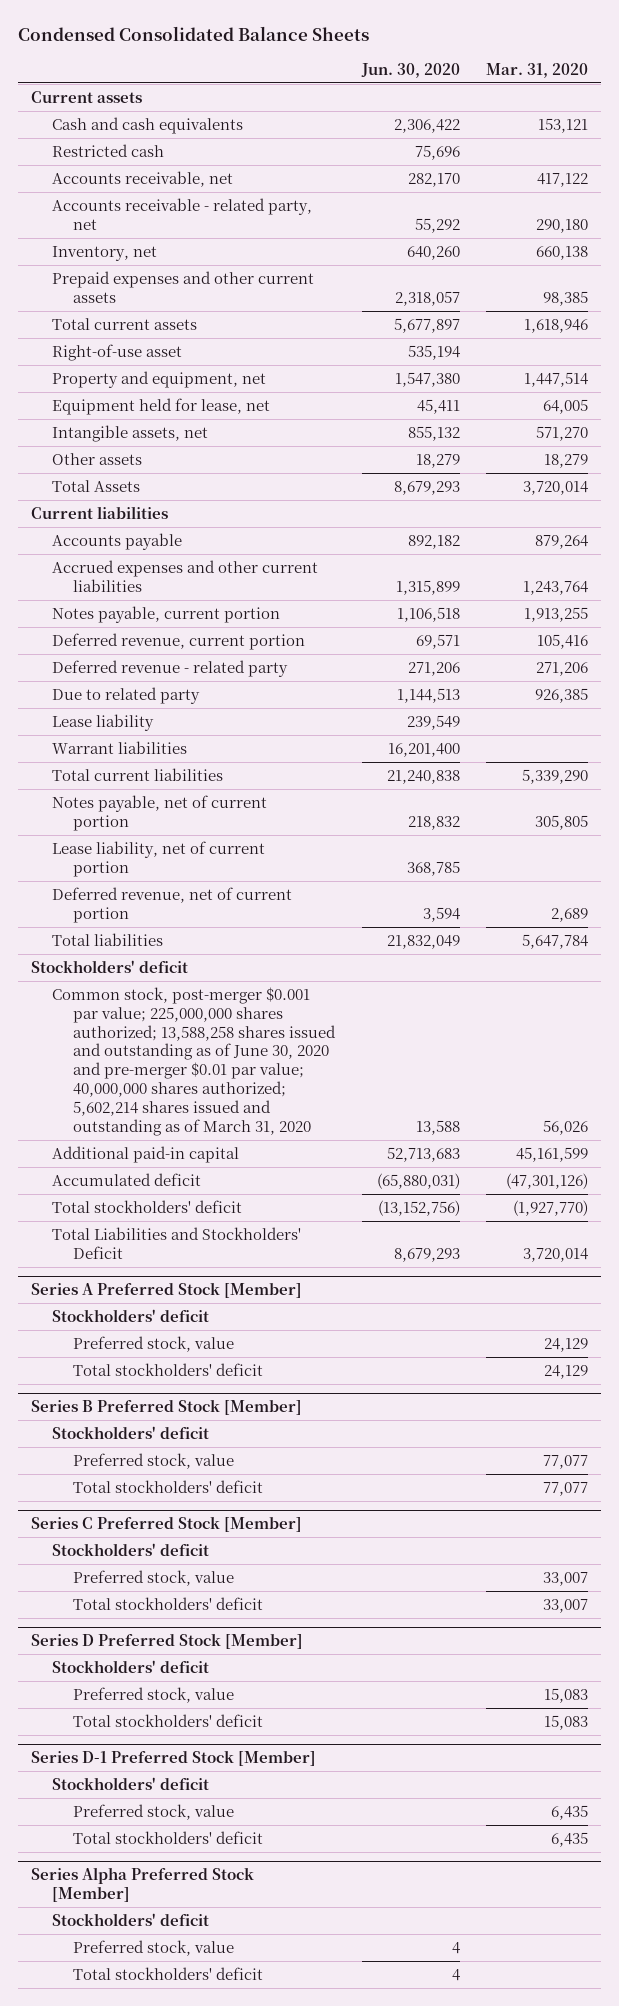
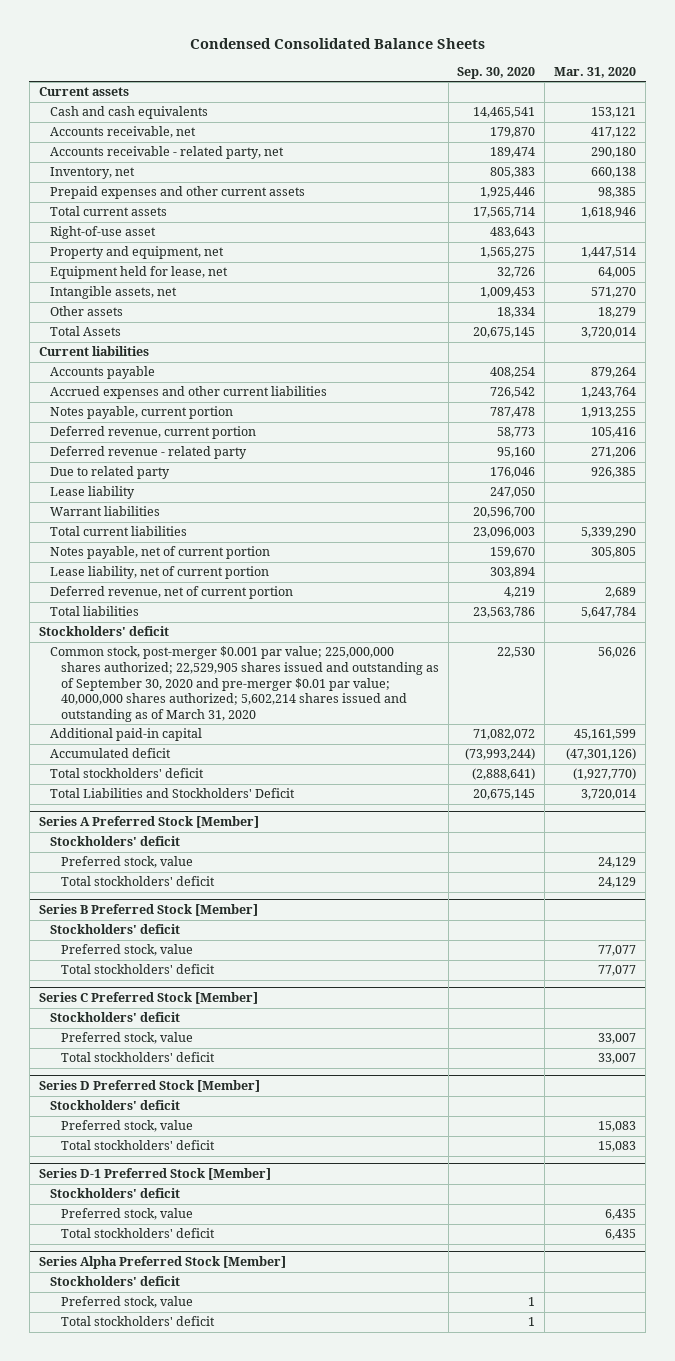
[360,62,460,78] Jun. 30, 2020 -> none
none -> [457,66,536,79] Sep. 30, 2020
[52,143,165,157] Restricted cash -> none
[52,986,337,1136] Common stock, post-merger $0.001 par value; 225,000,000 shares authorized; 13,588,258 shares issued and outstanding as of June 30, 2020 and pre-merger $0.01 par value; 40,000,000 shares authorized; 5,602,214 shares issued and outstanding as of March 31, 2020 -> [49,646,439,722] Common stock, post-merger $0.001 par value; 225,000,000 shares authorized; 22,529,905 shares issued and outstanding as of September 30, 2020 and pre-merger $0.01 par value; 40,000,000 shares authorized; 5,602,214 shares issued and outstanding as of March 31, 2020

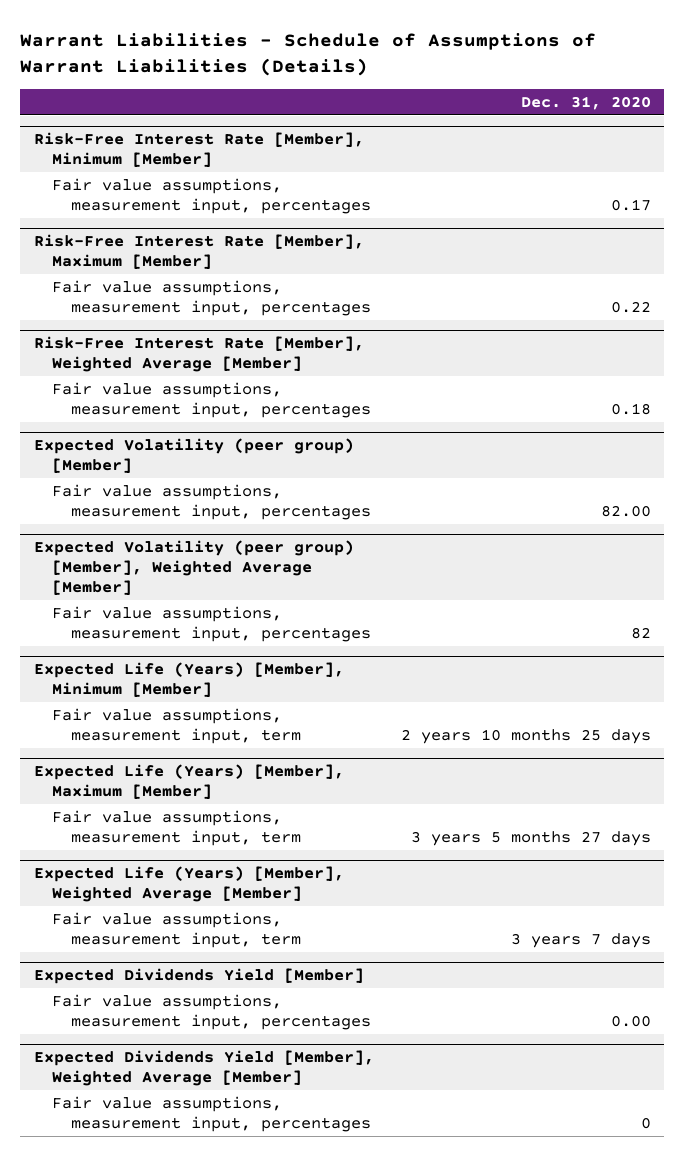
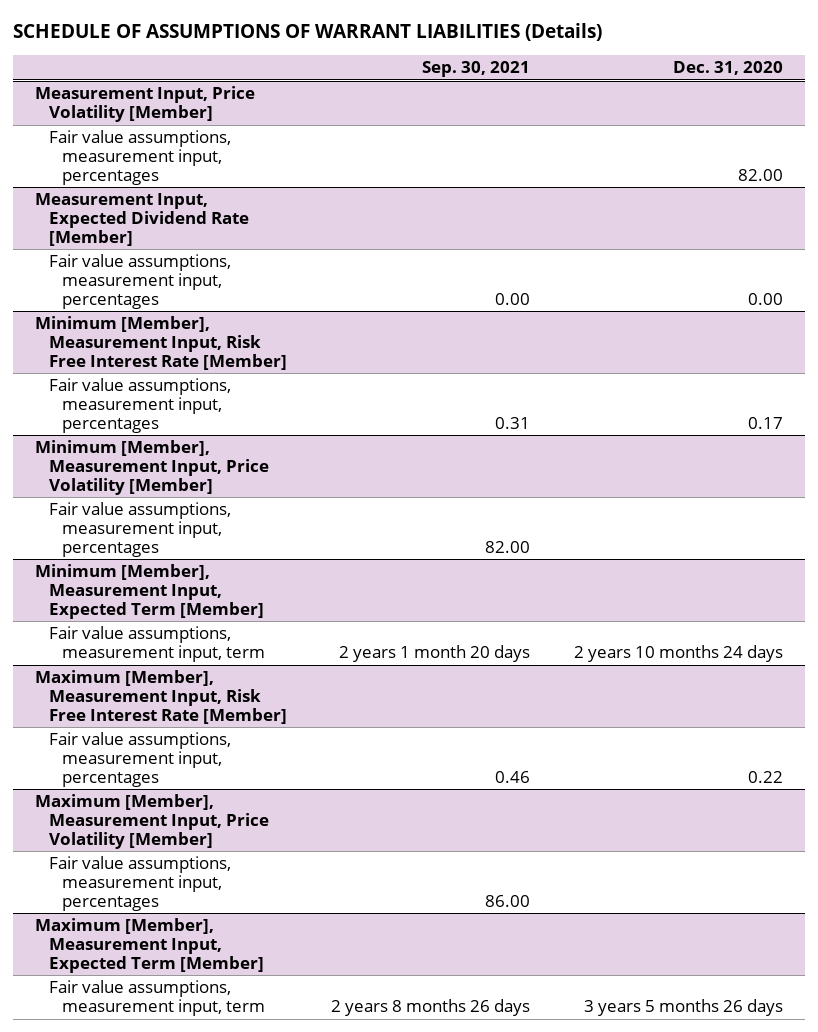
[20,33,597,77] Warrant Liabilities - Schedule of Assumptions of Warrant Liabilities (Details) -> [13,23,603,42] SCHEDULE OF ASSUMPTIONS OF WARRANT LIABILITIES (Details)
none -> [421,61,530,78] Sep. 30, 2021
[33,131,364,167] Risk-Free Interest Rate [Member], Minimum [Member] -> none
[52,177,371,214] Fair value assumptions, measurement input, percentages -> none
[33,233,364,269] Risk-Free Interest Rate [Member], Maximum [Member] -> none
[52,279,371,316] Fair value assumptions, measurement input, percentages -> none
[33,335,364,372] Risk-Free Interest Rate [Member], Weighted Average [Member] -> none
[52,381,371,418] Fair value assumptions, measurement input, percentages -> none
[33,437,354,473] Expected Volatility (peer group) [Member] -> [35,86,256,123] Measurement Input, Price Volatility [Member]
[33,539,354,595] Expected Volatility (peer group) [Member], Weighted Average [Member] -> none
[52,605,371,642] Fair value assumptions, measurement input, percentages -> none
[33,661,344,697] Expected Life (Years) [Member], Minimum [Member] -> none
[52,707,301,744] Fair value assumptions, measurement input, term -> none
[33,763,344,799] Expected Life (Years) [Member], Maximum [Member] -> none
[52,809,301,846] Fair value assumptions, measurement input, term -> none
[33,865,344,902] Expected Life (Years) [Member], Weighted Average [Member] -> none
[52,911,301,948] Fair value assumptions, measurement input, term -> none
[33,967,364,984] Expected Dividends Yield [Member] -> [35,193,249,246] Measurement Input, Expected Dividend Rate [Member]
[33,1049,374,1086] Expected Dividends Yield [Member], Weighted Average [Member] -> none
none -> [35,316,287,370] Minimum [Member], Measurement Input, Risk Free Interest Rate [Member]
[640,1116,651,1129] 0 -> [748,416,784,429] 0.17
none -> [35,440,269,495] Minimum [Member], Measurement Input, Price Volatility [Member]
none -> [48,502,231,557] Fair value assumptions, measurement input, percentages
none -> [35,564,264,619] Minimum [Member], Measurement Input, Expected Term [Member]
none -> [48,626,266,663] Fair value assumptions, measurement input, term
none -> [35,670,287,724] Maximum [Member], Measurement Input, Risk Free Interest Rate [Member]
none -> [48,732,231,787] Fair value assumptions, measurement input, percentages
none -> [35,794,269,849] Maximum [Member], Measurement Input, Price Volatility [Member]
none -> [48,856,231,911] Fair value assumptions, measurement input, percentages
none -> [35,918,264,973] Maximum [Member], Measurement Input, Expected Term [Member]
none -> [48,980,266,1017] Fair value assumptions, measurement input, term

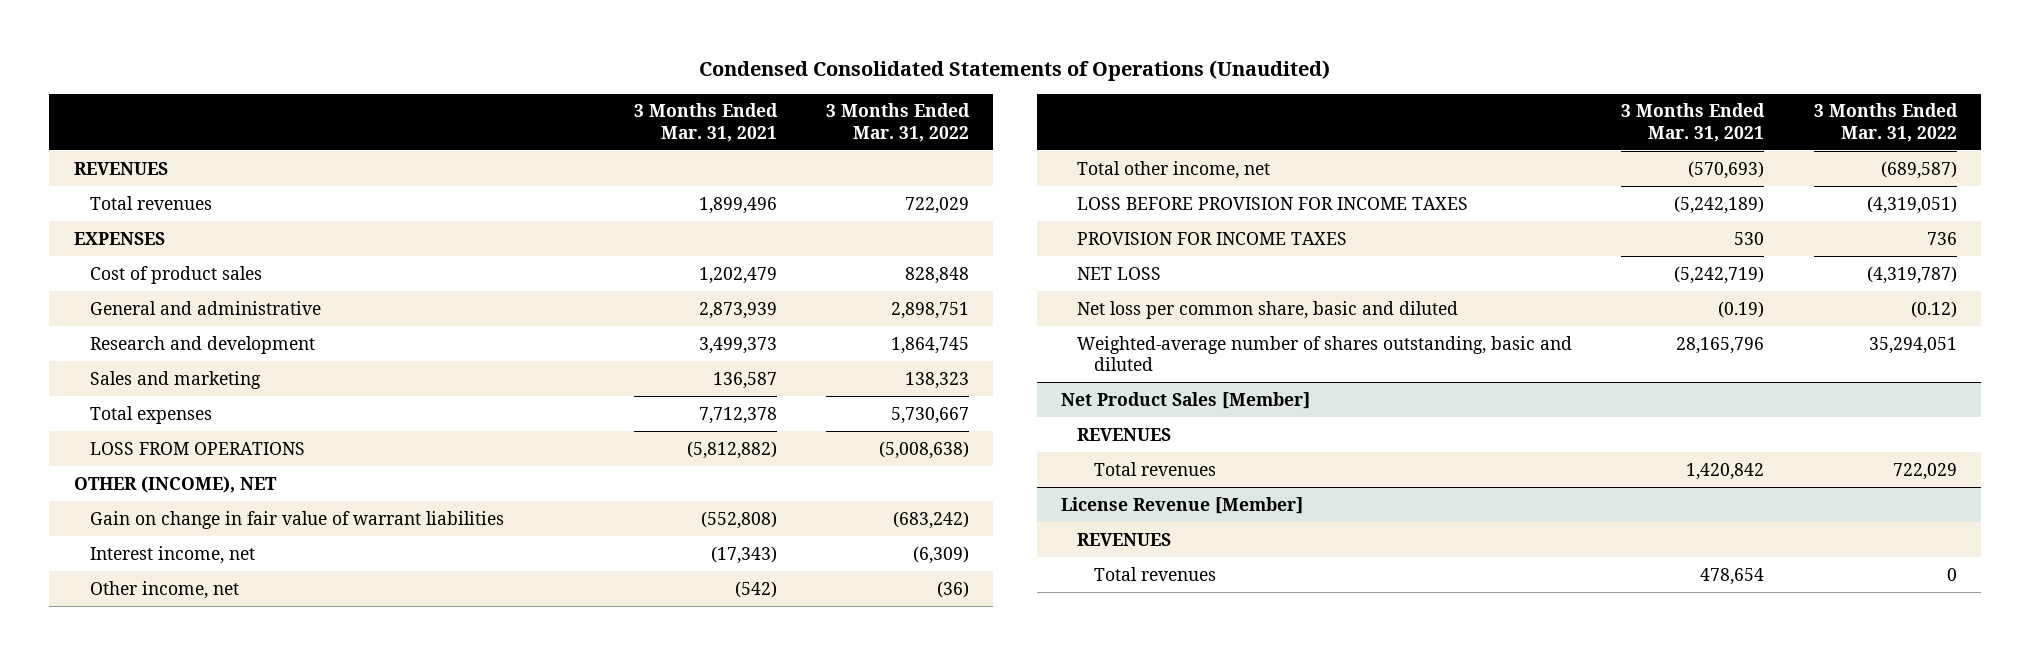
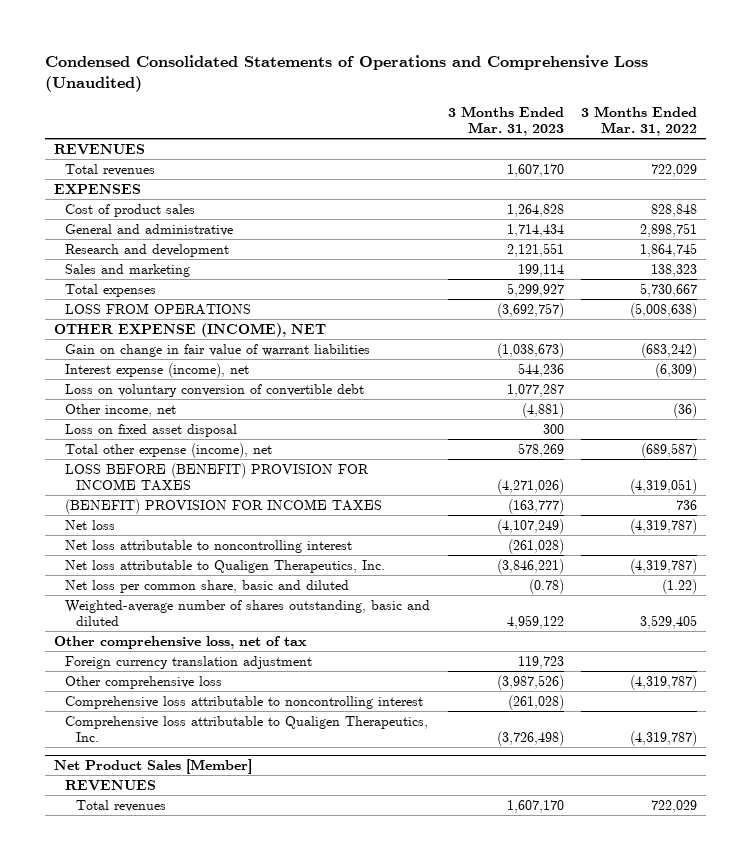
[699,60,1331,82] Condensed Consolidated Statements of Operations (Unaudited) -> [45,54,649,93] Condensed Consolidated Statements of Operations and Comprehensive Loss (Unaudited)
[633,103,778,142] 3 Months Ended Mar. 31, 2021 -> none
none -> [447,105,564,136] 3 Months Ended Mar. 31, 2023
[73,475,277,493] OTHER (INCOME), NET -> [54,322,327,337] OTHER EXPENSE (INCOME), NET
[89,545,255,564] Interest income, net -> [65,362,250,378] Interest expense (income), net
none -> [65,383,365,397] Loss on voluntary conversion of convertible debt
none -> [65,423,238,437] Loss on fixed asset disposal
[1077,160,1271,179] Total other income, net -> [65,442,273,458] Total other expense (income), net
[1077,196,1469,210] LOSS BEFORE PROVISION FOR INCOME TAXES -> [65,462,370,491] LOSS BEFORE (BENEFIT) PROVISION FOR INCOME TAXES
[1077,231,1348,245] PROVISION FOR INCOME TAXES -> [65,498,383,514] (BENEFIT) PROVISION FOR INCOME TAXES
none -> [65,519,116,530] Net loss
none -> [65,539,353,553] Net loss attributable to noncontrolling interest
[1077,266,1162,280] NET LOSS -> [65,559,386,573] Net loss attributable to Qualigen Therapeutics, Inc.
[1910,300,1957,318] (0.12) -> [661,578,697,594] (1.22)
[1868,336,1957,354] 35,294,051 -> [639,614,697,629] 3,529,405
none -> [54,635,308,649] Other comprehensive loss, net of tax
none -> [65,655,313,669] Foreign currency translation adjustment
none -> [65,675,223,689] Other comprehensive loss
none -> [65,695,424,709] Comprehensive loss attributable to noncontrolling interest
none -> [65,715,429,742] Comprehensive loss attributable to Qualigen Therapeutics, Inc.
[1061,496,1304,514] License Revenue [Member] -> none
[1077,532,1172,546] REVENUES -> none
[1093,566,1216,581] Total revenues -> none

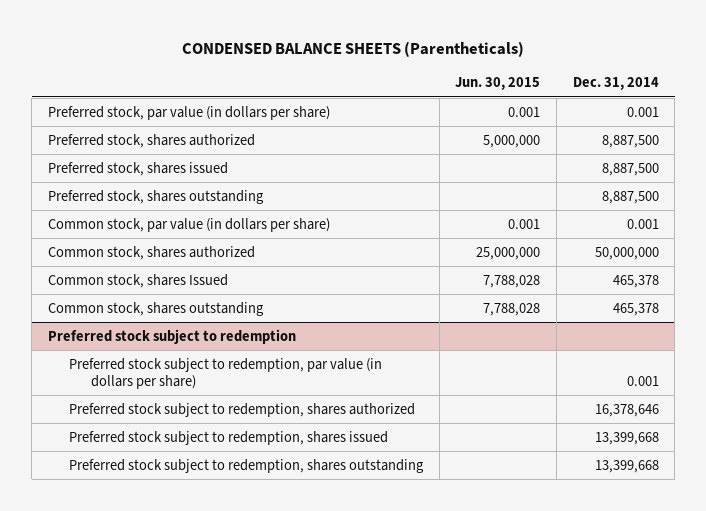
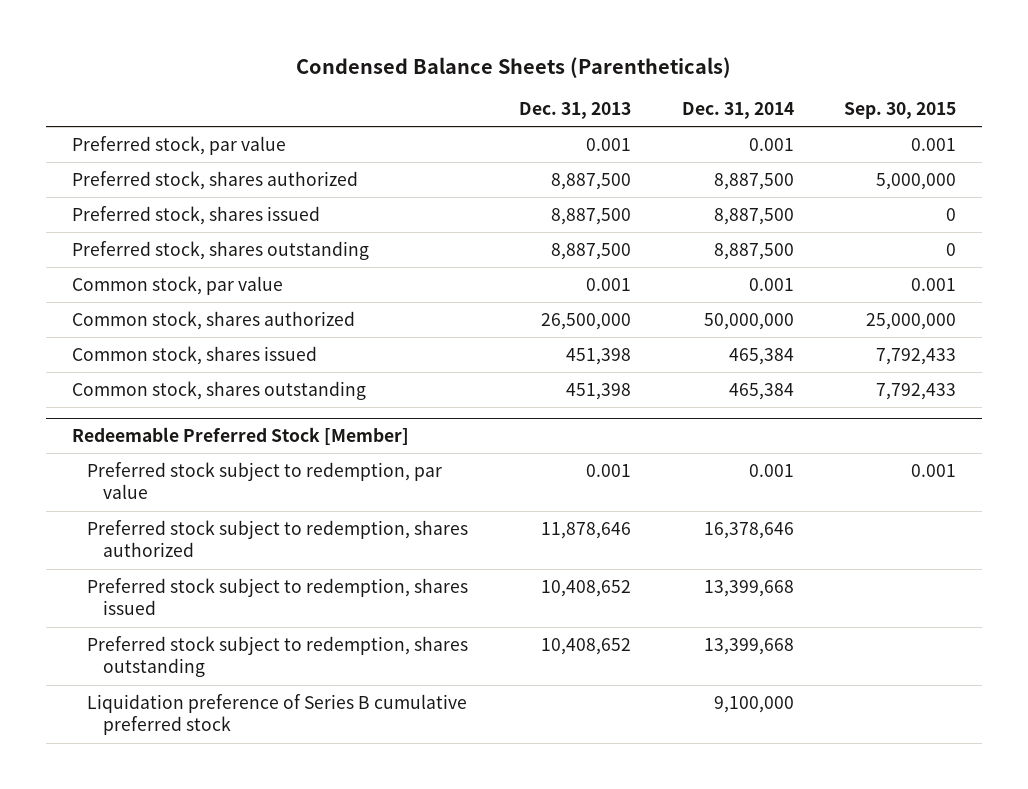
[182,41,525,58] CONDENSED BALANCE SHEETS (Parentheticals) -> [296,56,732,78] Condensed Balance Sheets (Parentheticals)
[455,77,541,91] Jun. 30, 2015 -> none
none -> [518,101,631,119] Dec. 31, 2013
none -> [844,101,957,119] Sep. 30, 2015
[47,105,330,120] Preferred stock, par value (in dollars per share) -> [71,135,286,155] Preferred stock, par value
[47,217,330,232] Common stock, par value (in dollars per share) -> [71,275,283,295] Common stock, par value
[47,273,228,288] Common stock, shares Issued -> [71,345,317,365] Common stock, shares issued
[612,274,659,288] 465,378 -> [728,347,794,365] 465,384
[612,302,659,316] 465,378 -> [728,382,794,400] 465,384
[47,328,296,344] Preferred stock subject to redemption -> [71,427,409,446] Redeemable Preferred Stock [Member]
[69,357,383,389] Preferred stock subject to redemption, par value (in dollars per share) -> [87,461,443,500] Preferred stock subject to redemption, par value
none -> [87,693,468,736] Liquidation preference of Series B cumulative preferred stock

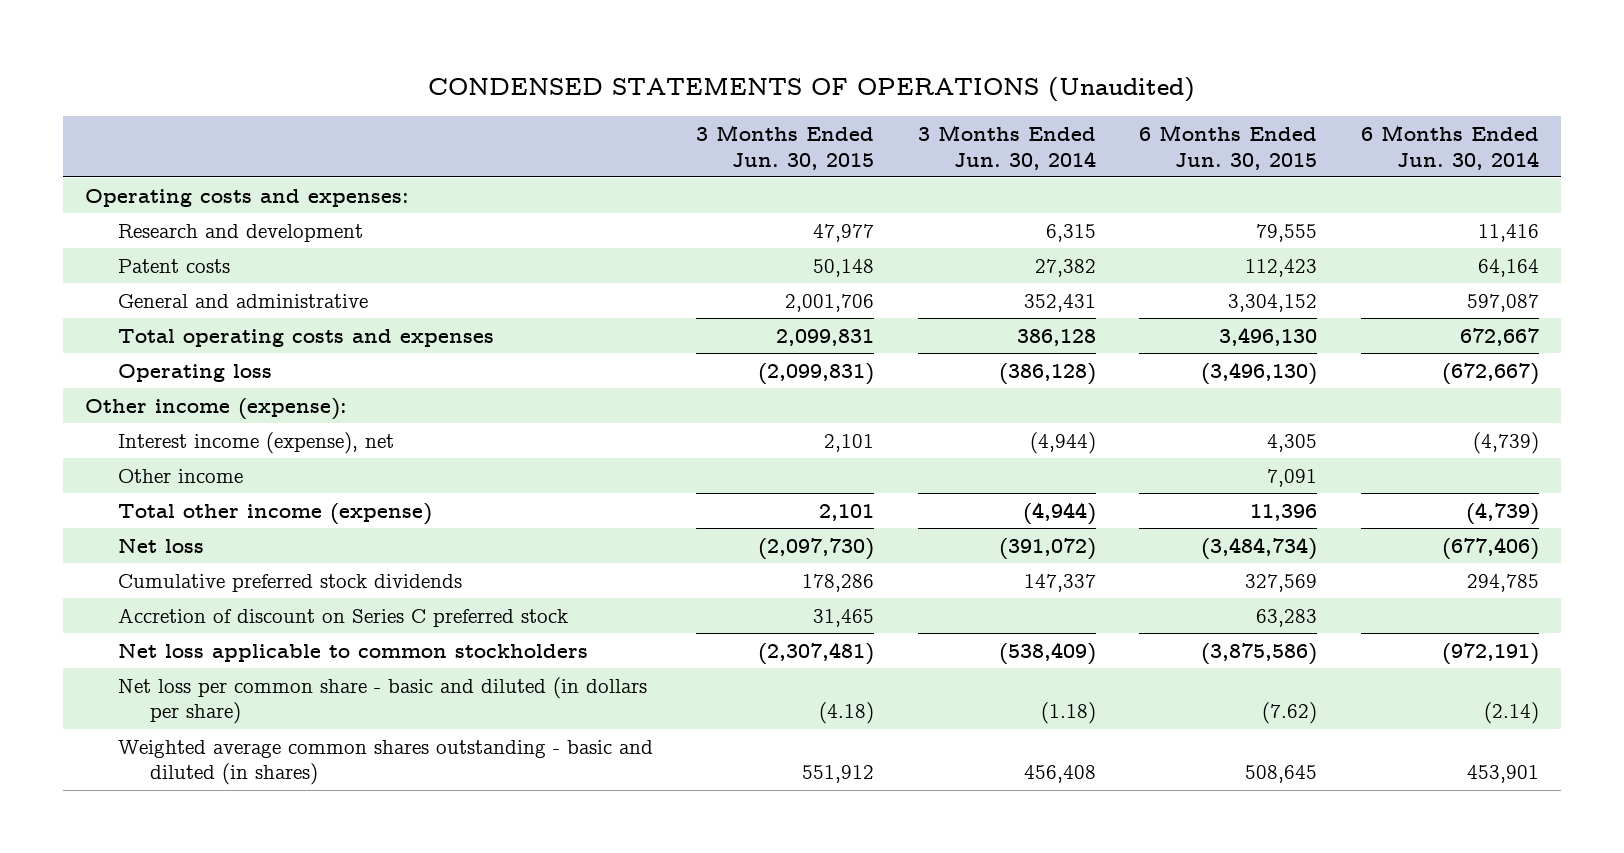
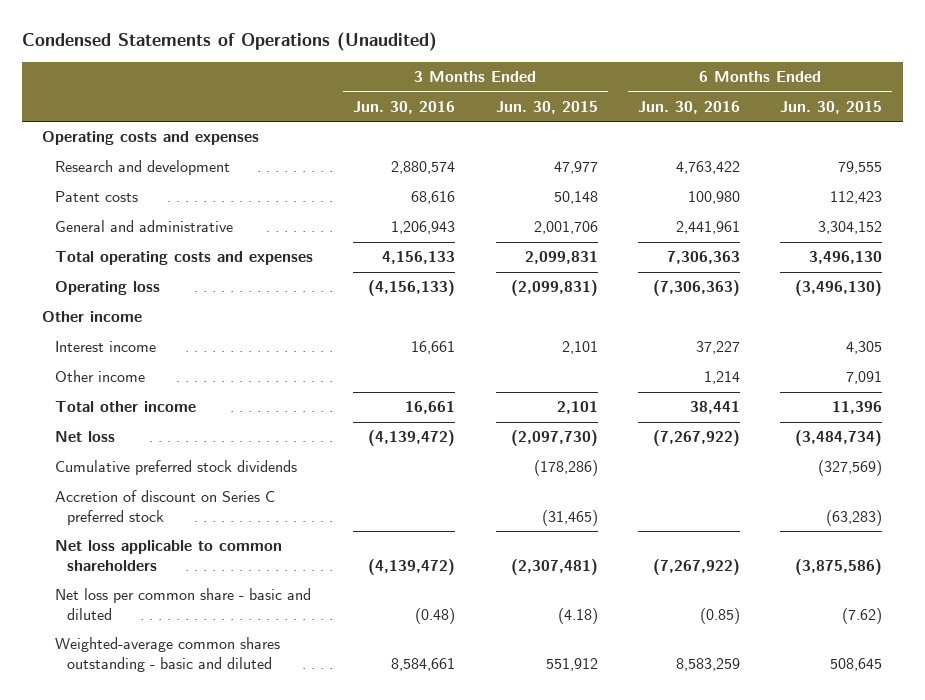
[427,77,1195,103] CONDENSED STATEMENTS OF OPERATIONS (Unaudited) -> [22,32,438,52] Condensed Statements of Operations (Unaudited)
[917,124,1096,170] 3 Months Ended Jun. 30, 2014 -> none
[1360,124,1539,170] 6 Months Ended Jun. 30, 2014 -> none
none -> [353,100,456,114] Jun. 30, 2016
none -> [638,100,741,114] Jun. 30, 2016
[84,188,409,207] Operating costs and expenses: -> [42,131,260,146] Operating costs and expenses
[84,397,347,420] Other income (expense): -> [42,311,143,323] Other income
[117,431,394,454] Interest income (expense), net -> [54,341,156,353] Interest income
[117,502,432,525] Total other income (expense) -> [54,401,196,413] Total other income
[802,573,875,592] 178,286 -> [533,460,598,477] (178,286)
[1245,573,1318,592] 327,569 -> [818,460,883,477] (327,569)
[813,608,875,627] 31,465 -> [541,510,598,527] (31,465)
[1256,608,1318,627] 63,283 -> [826,510,883,527] (63,283)
[117,642,588,662] Net loss applicable to common stockholders -> [54,540,282,572] Net loss applicable to common shareholders
[117,676,647,725] Net loss per common share - basic and diluted (in dollars per share) -> [54,588,311,621] Net loss per common share - basic and diluted
[117,739,653,786] Weighted average common shares outstanding - basic and diluted (in shares) -> [54,637,280,673] Weighted-average common shares outstanding - basic and diluted

